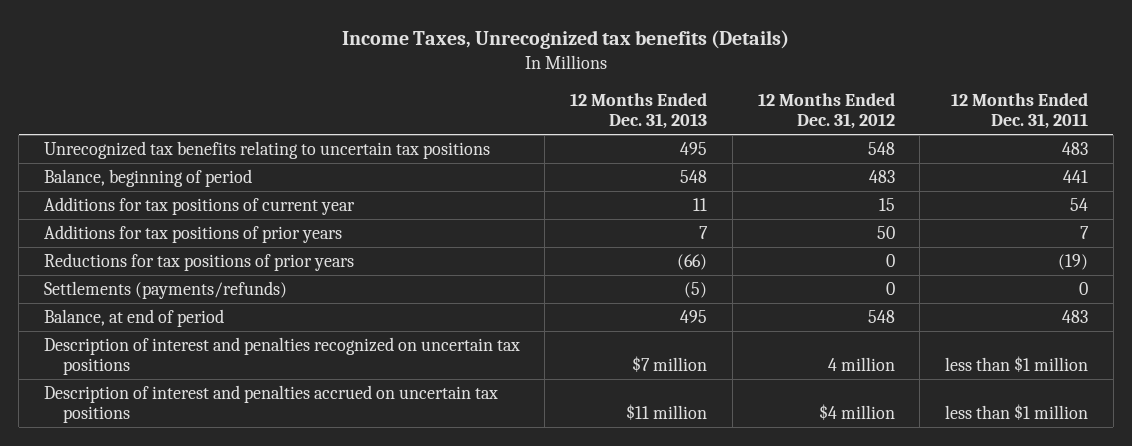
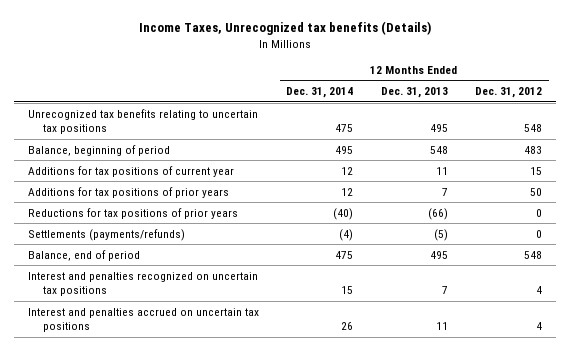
[950,93,1088,130] 12 Months Ended Dec. 31, 2011 -> none
none -> [286,86,354,98] Dec. 31, 2014
[43,308,224,327] Balance, at end of period -> [27,249,140,261] Balance, end of period
[43,336,520,375] Description of interest and penalties recognized on uncertain tax positions -> [27,271,258,297] Interest and penalties recognized on uncertain tax positions
[632,355,708,372] $7 million -> [441,286,448,295] 7
[827,356,895,371] 4 million -> [536,286,543,295] 4
[43,384,498,423] Description of interest and penalties accrued on uncertain tax positions -> [27,307,259,333] Interest and penalties accrued on uncertain tax positions
[626,403,708,420] $11 million -> [435,322,448,331] 11
[818,403,895,420] $4 million -> [536,322,543,331] 4

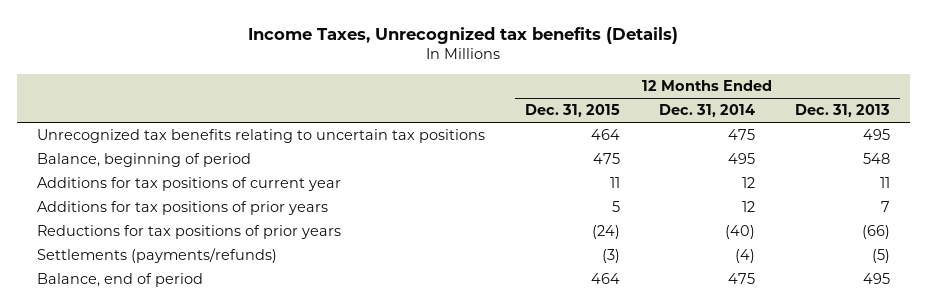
[475,86,543,98] Dec. 31, 2012 -> none
none -> [524,104,620,118] Dec. 31, 2015
[27,271,258,297] Interest and penalties recognized on uncertain tax positions -> none
[27,307,259,333] Interest and penalties accrued on uncertain tax positions -> none

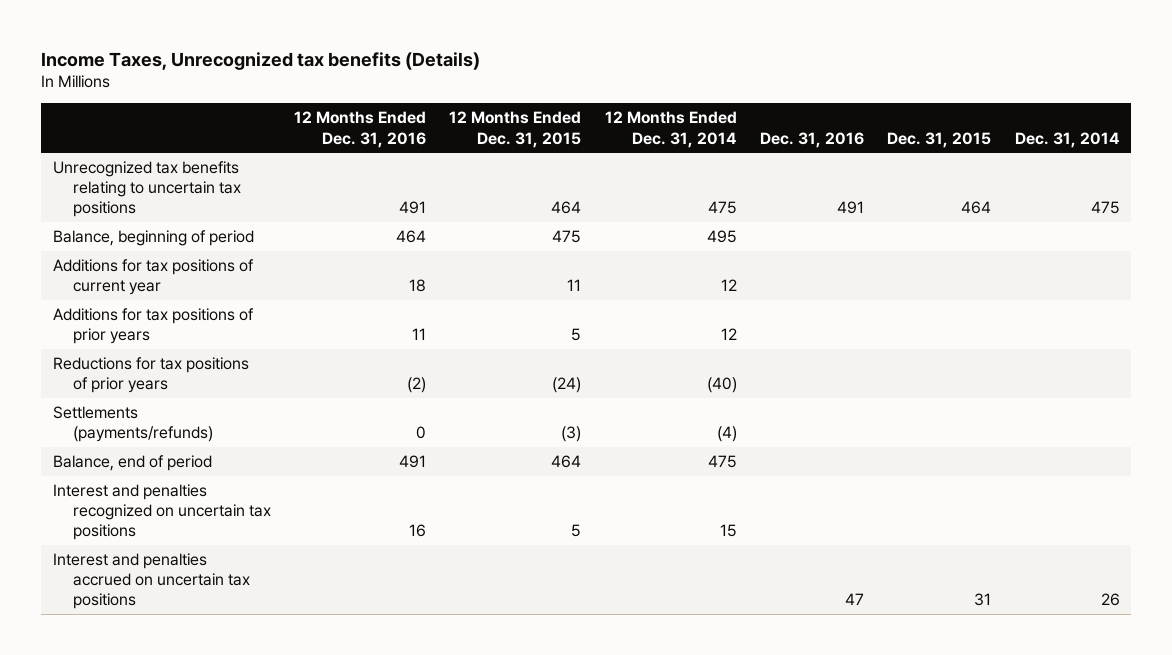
[794,104,890,118] Dec. 31, 2013 -> none
none -> [293,111,426,148] 12 Months Ended Dec. 31, 2016
none -> [759,131,864,148] Dec. 31, 2016
none -> [887,131,992,148] Dec. 31, 2015
none -> [1014,131,1120,148] Dec. 31, 2014
none -> [52,484,271,541] Interest and penalties recognized on uncertain tax positions
none -> [52,553,250,610] Interest and penalties accrued on uncertain tax positions

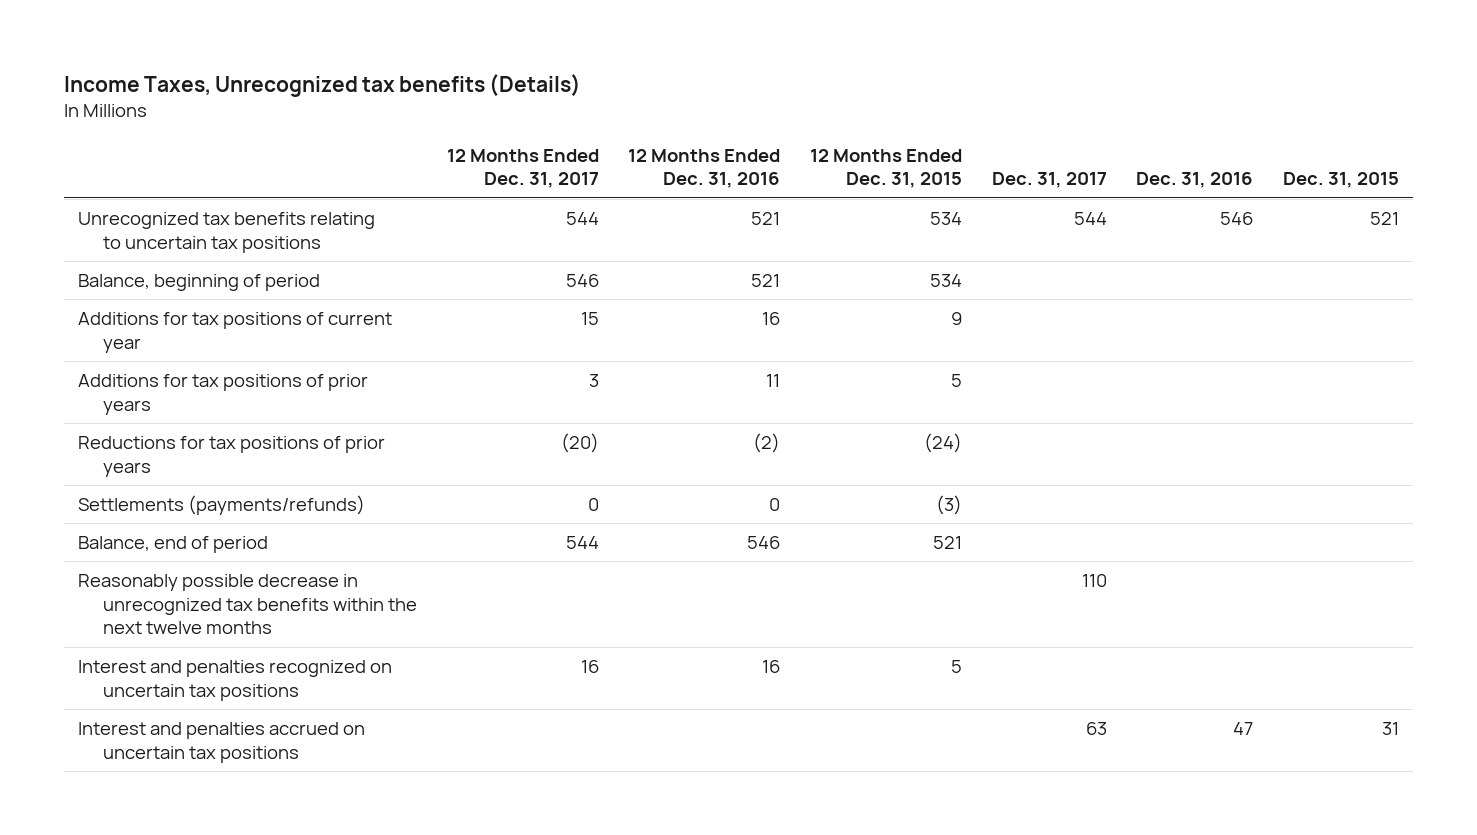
[604,111,737,148] 12 Months Ended Dec. 31, 2014 -> none
[1014,131,1120,148] Dec. 31, 2014 -> none
none -> [446,148,599,189] 12 Months Ended Dec. 31, 2017
none -> [991,172,1107,189] Dec. 31, 2017
[398,201,426,215] 491 -> [751,211,781,225] 521
[551,201,582,215] 464 -> [929,211,962,225] 534
[836,201,864,215] 491 -> [1220,211,1254,225] 546
[961,201,992,215] 464 -> [1369,211,1399,225] 521
[395,230,426,244] 464 -> [751,273,781,287] 521
[552,230,582,244] 475 -> [929,273,962,287] 534
[408,279,426,293] 18 -> [762,311,781,325] 16
[567,279,582,292] 11 -> [950,311,962,325] 9
[398,455,426,469] 491 -> [747,535,781,549] 546
[551,455,582,469] 464 -> [932,535,962,549] 521
none -> [78,573,418,635] Reasonably possible decrease in unrecognized tax benefits within the next twelve months

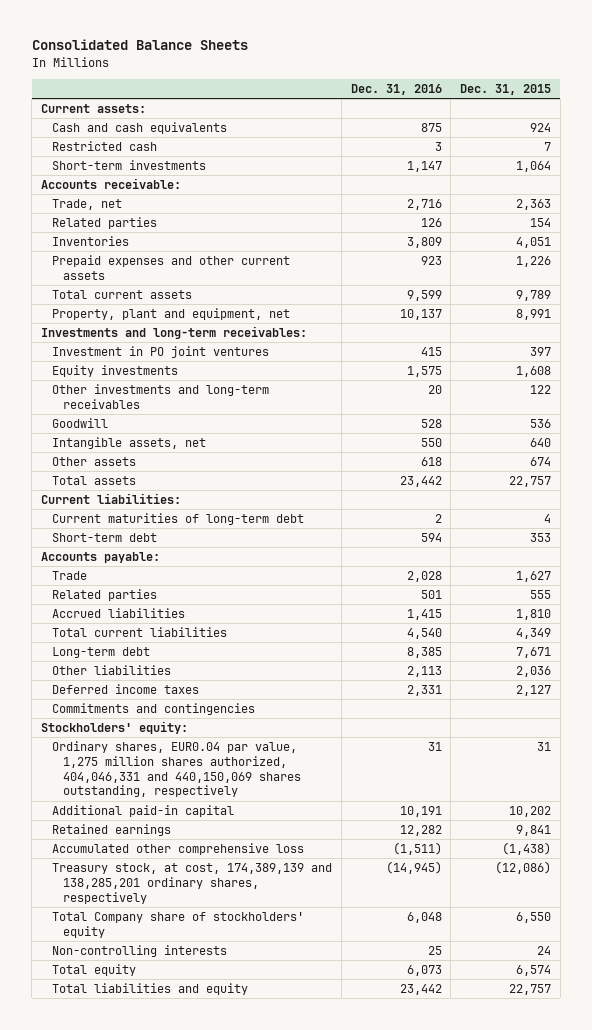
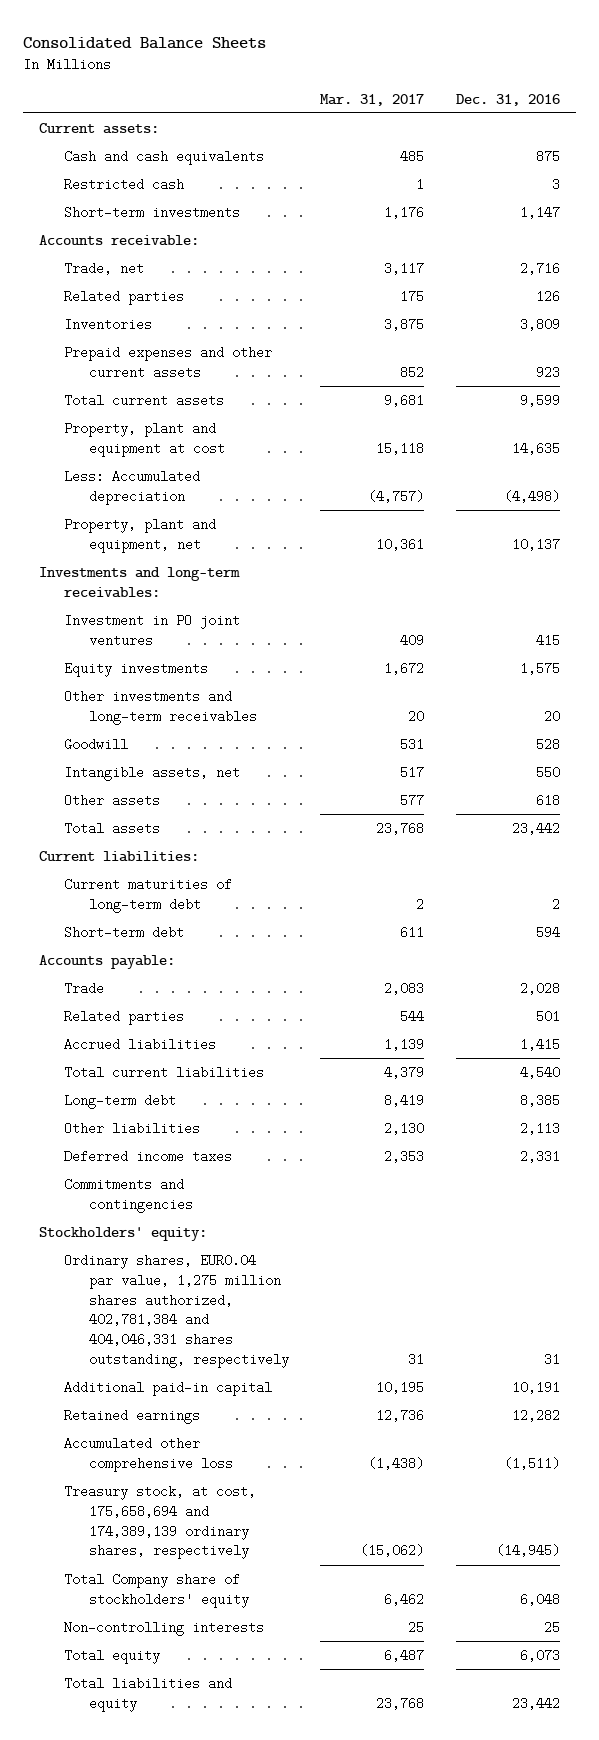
[459,83,551,95] Dec. 31, 2015 -> none
none -> [320,93,425,106] Mar. 31, 2017
none -> [63,422,225,457] Property, plant and equipment at cost
none -> [63,470,200,505] Less: Accumulated depreciation
[52,741,302,798] Ordinary shares, EUR0.04 par value, 1,275 million shares authorized, 404,046,331 and 440,150,069 shares outstanding, respectively -> [63,1254,289,1368] Ordinary shares, EUR0.04 par value, 1,275 million shares authorized, 402,781,384 and 404,046,331 shares outstanding, respectively
[52,863,333,904] Treasury stock, at cost, 174,389,139 and 138,285,201 ordinary shares, respectively -> [63,1485,256,1560] Treasury stock, at cost, 175,658,694 and 174,389,139 ordinary shares, respectively

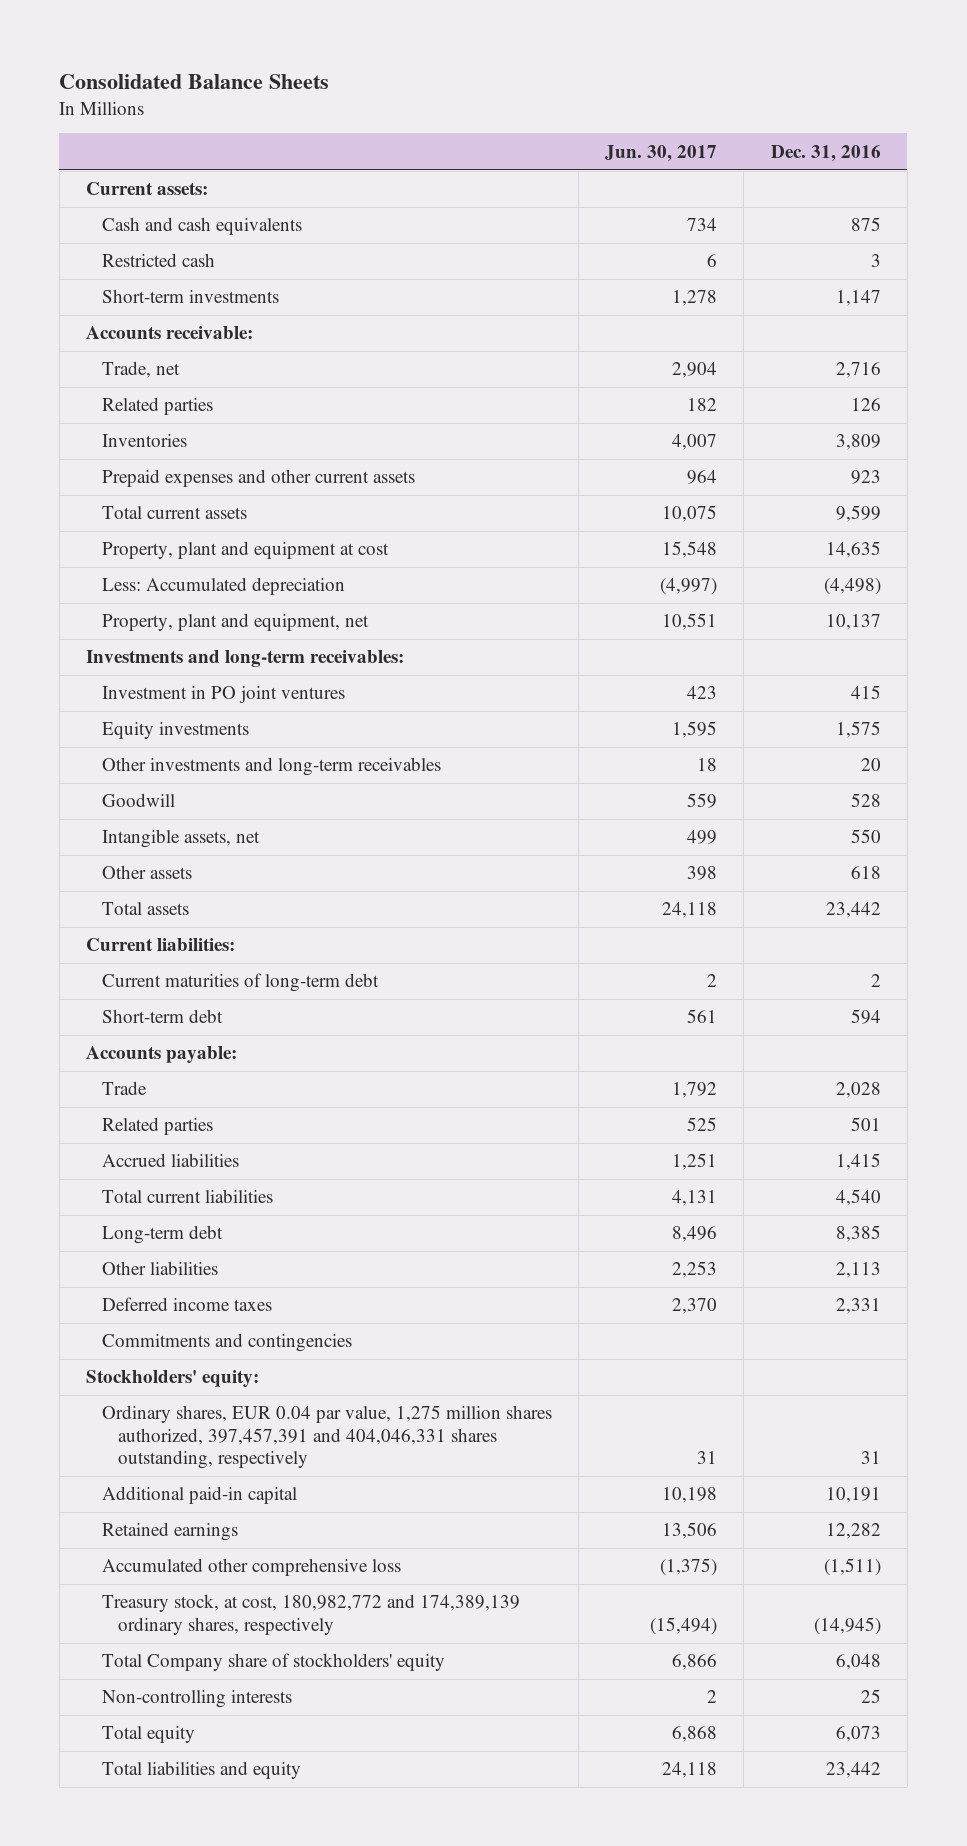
[320,93,425,106] Mar. 31, 2017 -> none
none -> [605,144,718,162] Jun. 30, 2017
[63,1254,289,1368] Ordinary shares, EUR0.04 par value, 1,275 million shares authorized, 402,781,384 and 404,046,331 shares outstanding, respectively -> [101,1405,552,1470] Ordinary shares, EUR 0.04 par value, 1,275 million shares authorized, 397,457,391 and 404,046,331 shares outstanding, respectively
[63,1485,256,1560] Treasury stock, at cost, 175,658,694 and 174,389,139 ordinary shares, respectively -> [101,1594,520,1635] Treasury stock, at cost, 180,982,772 and 174,389,139 ordinary shares, respectively

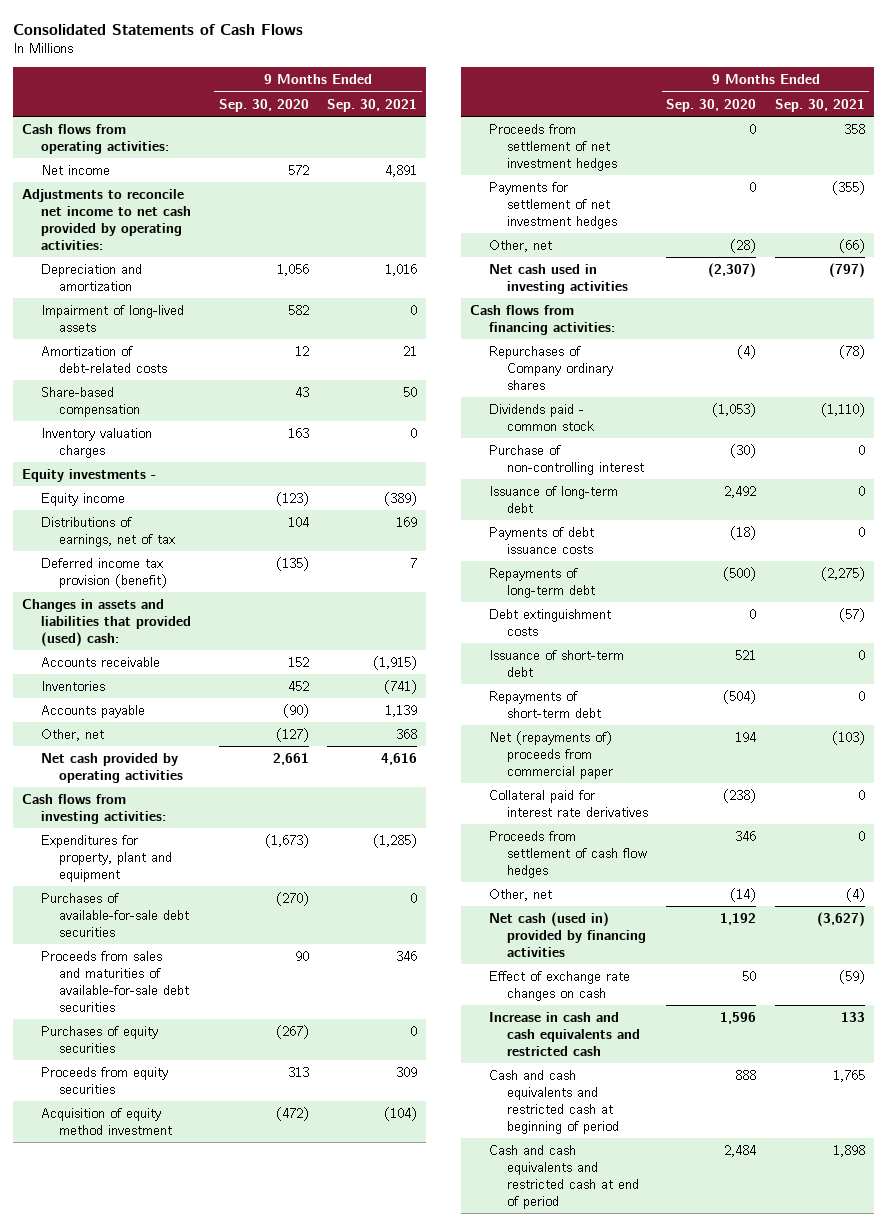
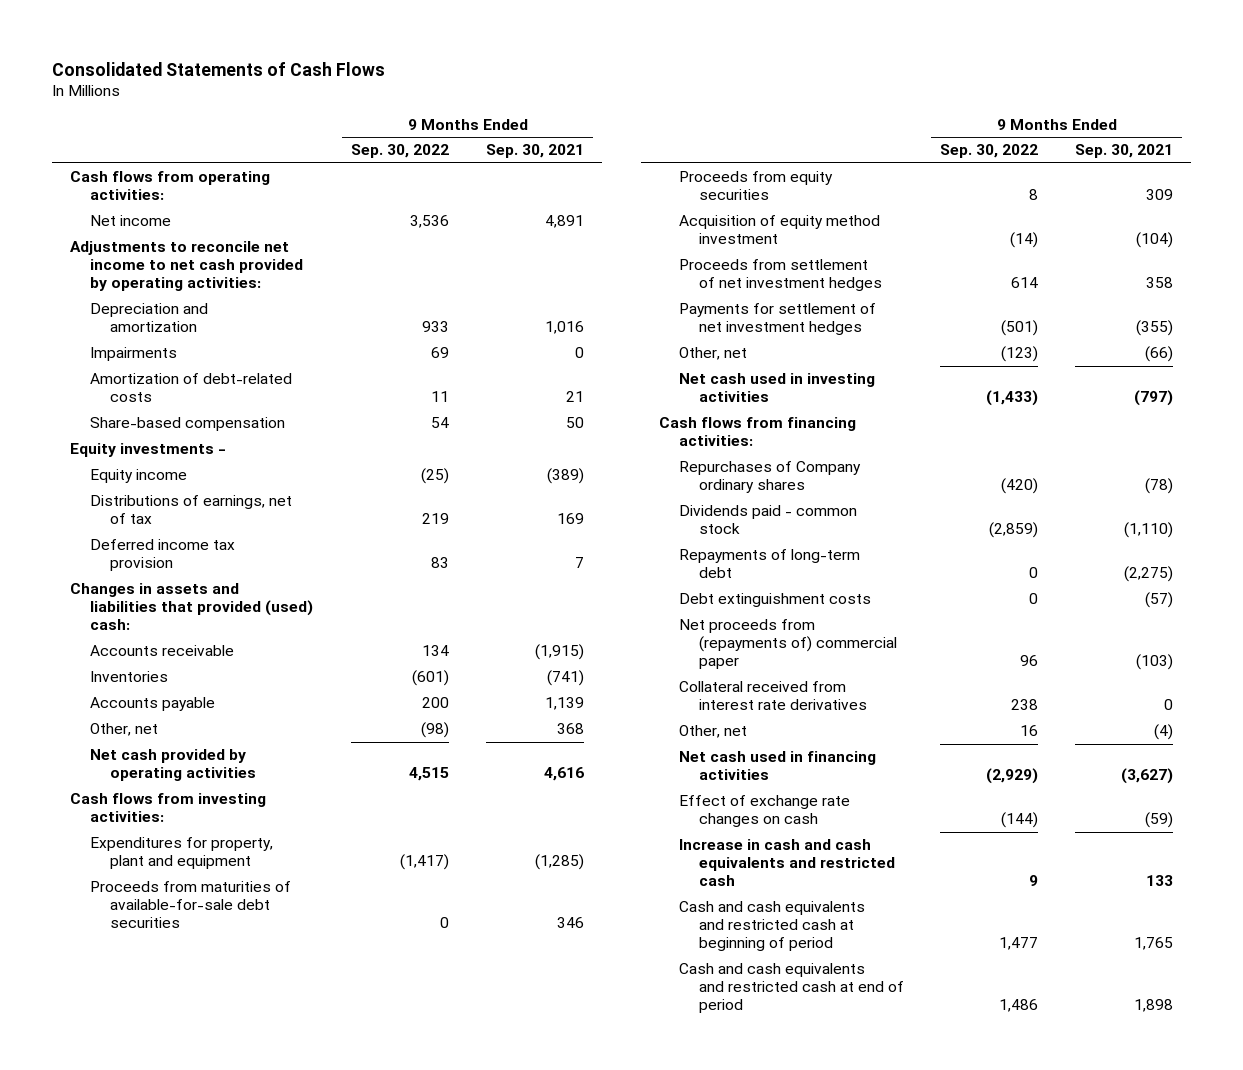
[218,98,309,112] Sep. 30, 2020 -> none
none -> [351,144,450,159] Sep. 30, 2022
[40,305,184,333] Impairment of long-lived assets -> [89,347,177,362] Impairments
[40,428,152,459] Inventory valuation charges -> none
[40,558,168,589] Deferred income tax provision (benefit) -> [89,539,235,572] Deferred income tax provision
[40,893,190,937] Purchases of available-for-sale debt securities -> none
[40,1026,158,1054] Purchases of equity securities -> none
[40,951,190,1012] Proceeds from sales and maturities of available-for-sale debt securities -> [89,881,291,929] Proceeds from maturities of available-for-sale debt securities
[488,445,645,476] Purchase of non-controlling interest -> none
[488,486,618,514] Issuance of long-term debt -> none
[488,527,594,555] Payments of debt issuance costs -> none
[488,650,624,678] Issuance of short-term debt -> none
[488,691,602,719] Repayments of short-term debt -> none
[488,831,648,878] Proceeds from settlement of cash flow hedges -> none
[488,731,614,779] Net (repayments of) proceeds from commercial paper -> [678,619,897,670] Net proceeds from (repayments of) commercial paper
[488,790,649,818] Collateral paid for interest rate derivatives -> [678,681,867,711] Collateral received from interest rate derivatives
[488,912,647,957] Net cash (used in) provided by financing activities -> [678,751,876,781] Net cash used in financing activities

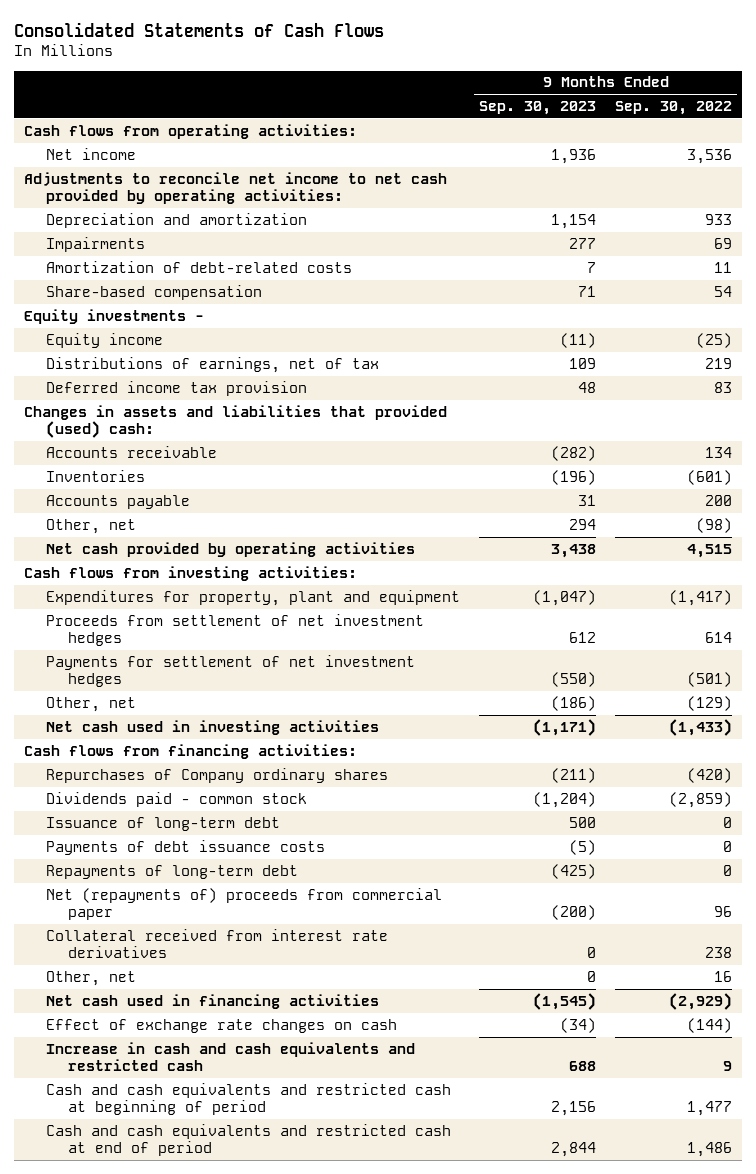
[486,144,585,159] Sep. 30, 2021 -> none
none -> [479,100,597,115] Sep. 30, 2023
[89,881,291,929] Proceeds from maturities of available-for-sale debt securities -> none
[678,171,833,201] Proceeds from equity securities -> none
[678,215,880,245] Acquisition of equity method investment -> none
[1001,346,1039,363] (123) -> [687,695,733,711] (129)
none -> [46,816,281,831] Issuance of long-term debt
none -> [46,839,326,855] Payments of debt issuance costs
[678,593,871,608] Debt extinguishment costs -> none
[678,619,897,670] Net proceeds from (repayments of) commercial paper -> [46,887,443,921] Net (repayments of) proceeds from commercial paper

